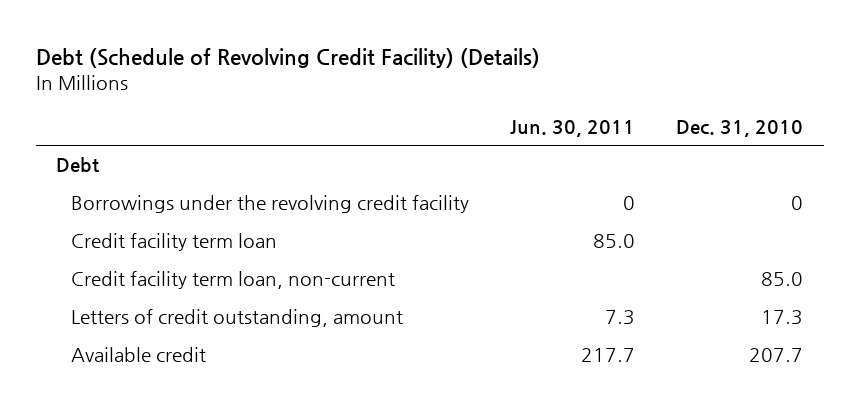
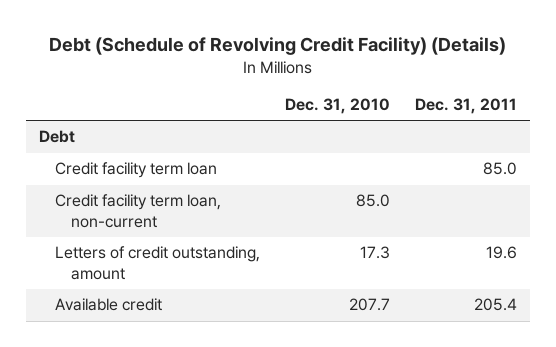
[510,119,636,137] Jun. 30, 2011 -> none
none -> [415,97,518,114] Dec. 31, 2011
[70,195,469,214] Borrowings under the revolving credit facility -> none

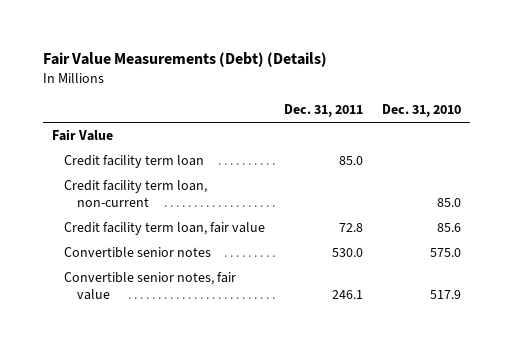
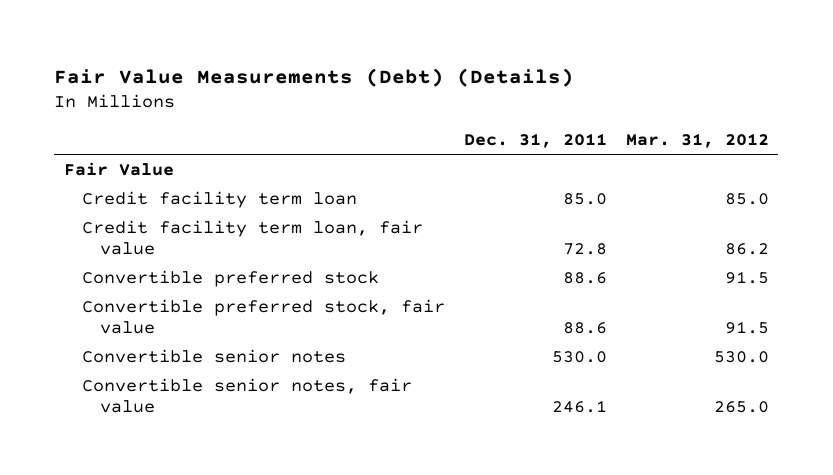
[382,104,462,118] Dec. 31, 2010 -> none
none -> [625,133,769,149] Mar. 31, 2012
[64,180,208,208] Credit facility term loan, non-current -> none
none -> [81,269,379,287] Convertible preferred stock
none -> [81,298,445,334] Convertible preferred stock, fair value

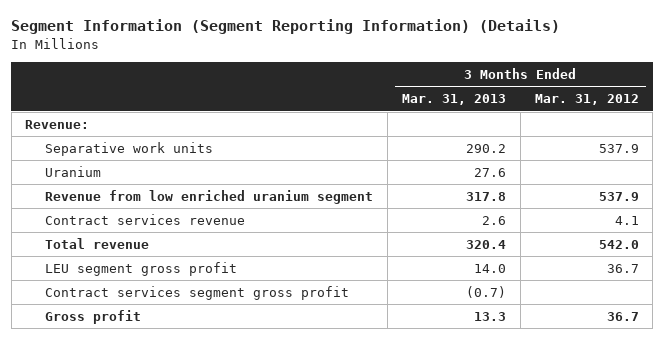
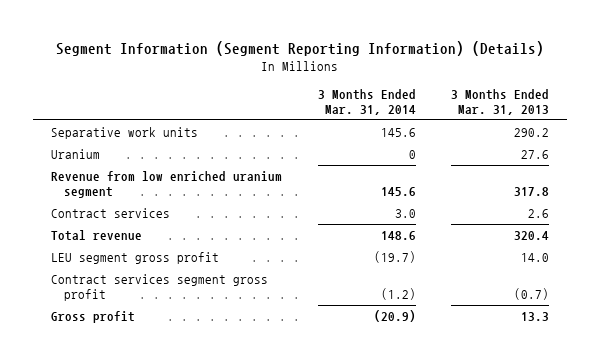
[534,94,639,106] Mar. 31, 2012 -> none
none -> [317,88,416,116] 3 Months Ended Mar. 31, 2014
[25,119,90,129] Revenue: -> none
[45,213,246,225] Contract services revenue -> [50,207,170,218] Contract services

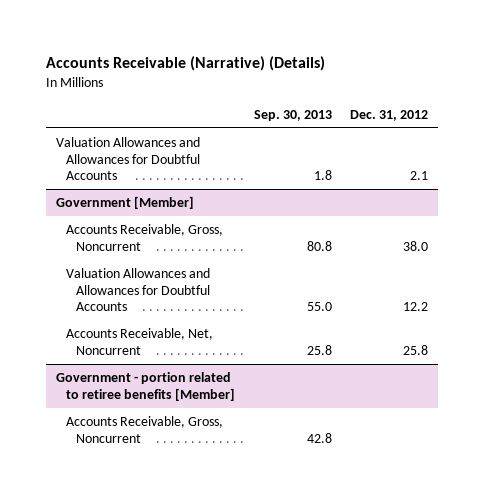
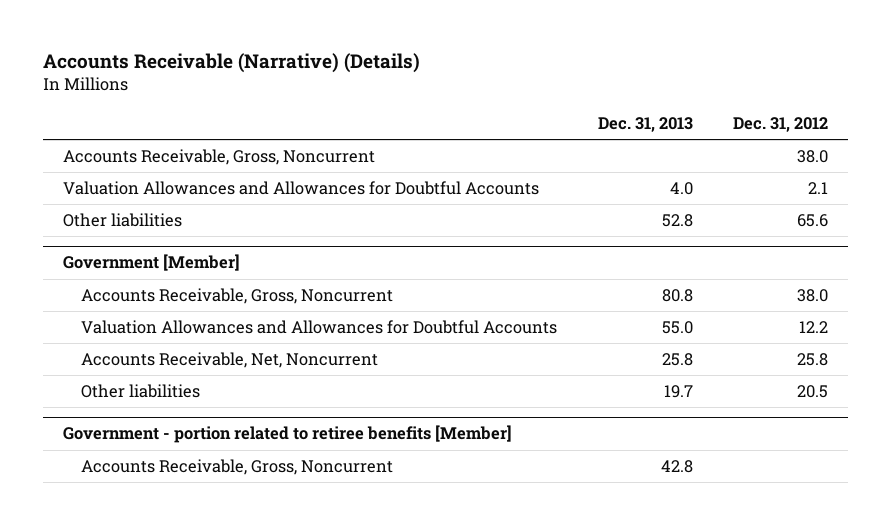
[253,109,332,121] Sep. 30, 2013 -> none
none -> [597,117,693,133] Dec. 31, 2013
none -> [62,149,375,166] Accounts Receivable, Gross, Noncurrent
none -> [62,213,182,228] Other liabilities
none -> [81,384,201,399] Other liabilities

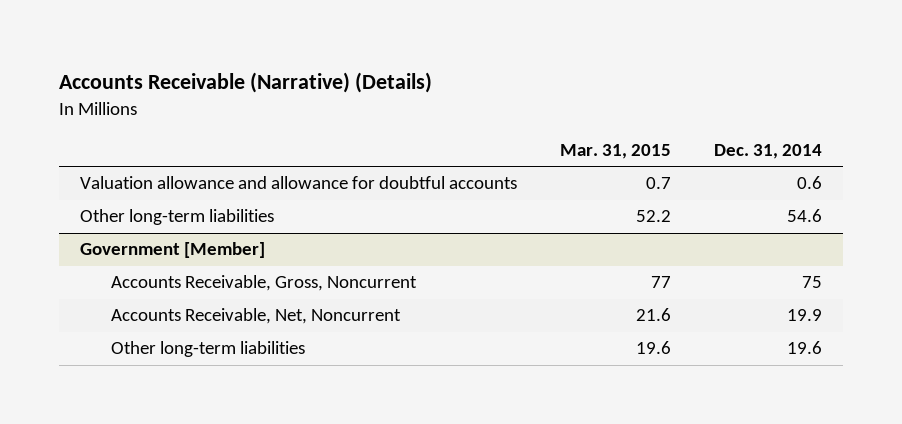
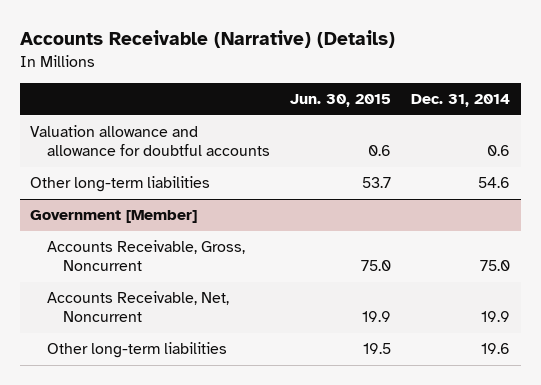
[560,144,672,160] Mar. 31, 2015 -> none
none -> [290,94,392,108] Jun. 30, 2015
[801,276,822,289] 75 -> [480,260,511,272] 75.0

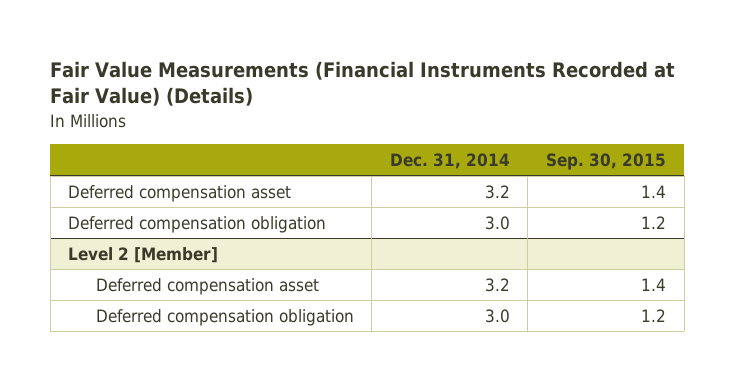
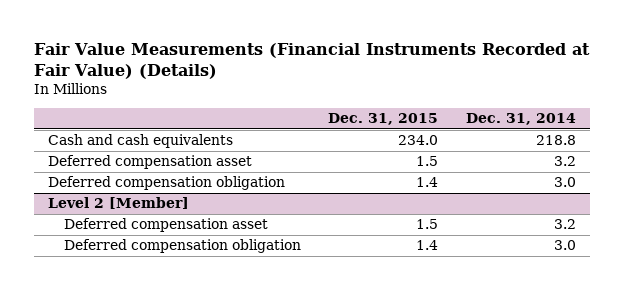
[545,152,666,170] Sep. 30, 2015 -> none
none -> [328,113,439,126] Dec. 31, 2015
none -> [47,134,233,149] Cash and cash equivalents

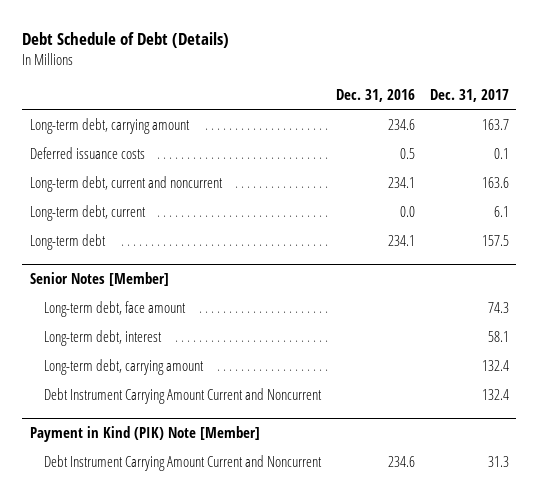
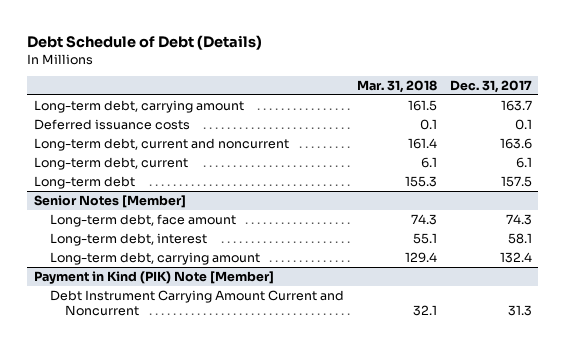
[335,89,415,103] Dec. 31, 2016 -> none
none -> [356,80,437,94] Mar. 31, 2018
[43,387,322,404] Debt Instrument Carrying Amount Current and Noncurrent -> none

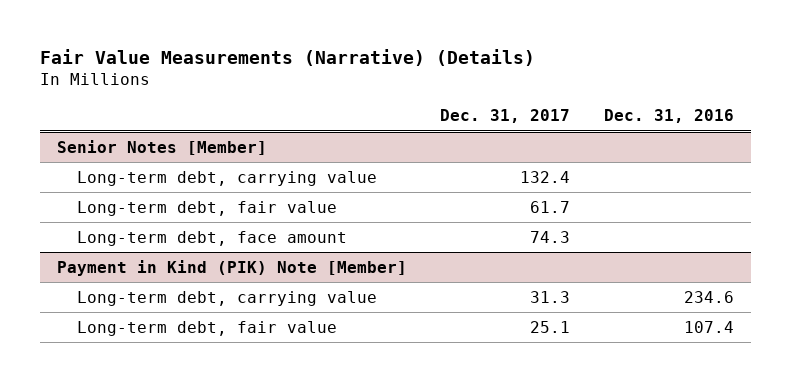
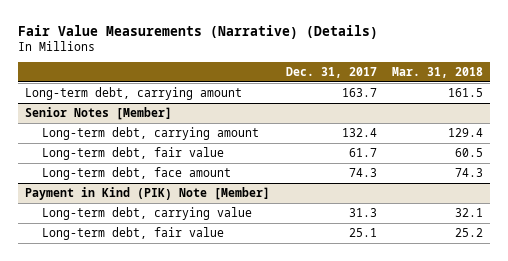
[603,109,734,124] Dec. 31, 2016 -> none
none -> [391,67,483,79] Mar. 31, 2018
none -> [25,86,243,100] Long-term debt, carrying amount
[77,170,378,186] Long-term debt, carrying value -> [42,126,260,140] Long-term debt, carrying amount

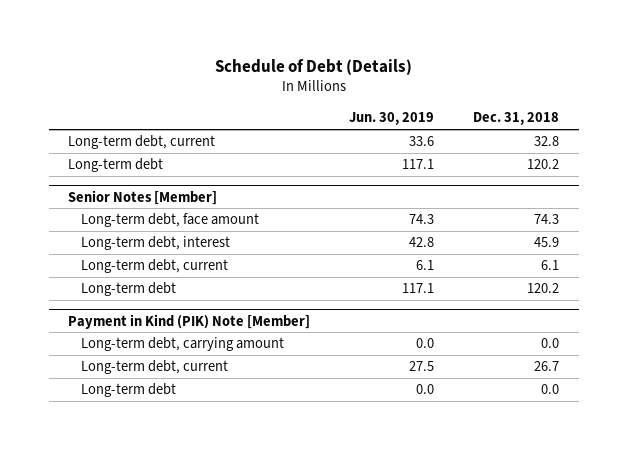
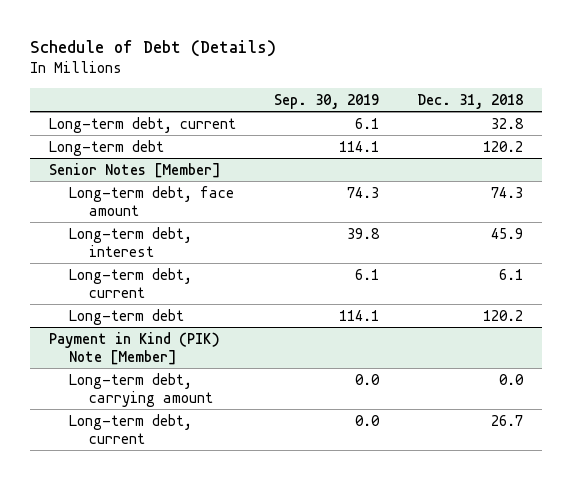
[349,112,435,126] Jun. 30, 2019 -> none
none -> [274,93,380,109] Sep. 30, 2019
[81,383,177,398] Long-term debt -> none

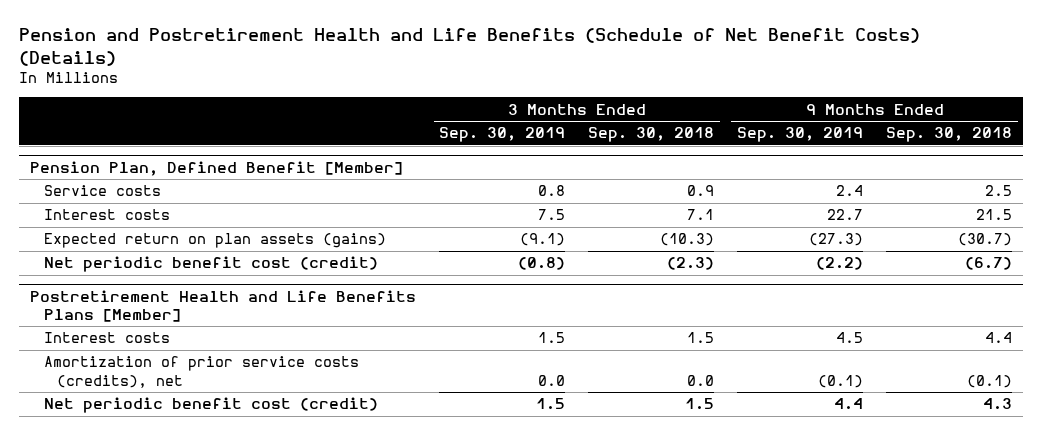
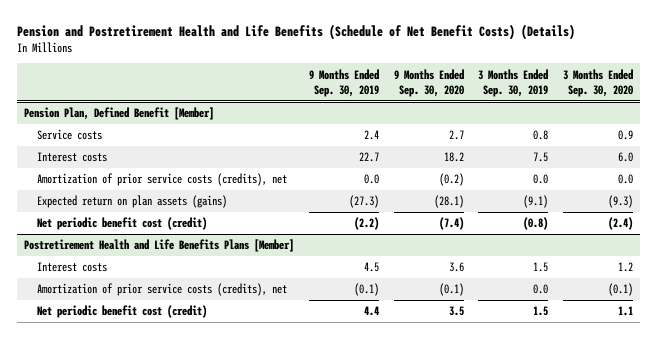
[588,127,715,143] Sep. 30, 2018 -> none
[886,127,1013,143] Sep. 30, 2018 -> none
none -> [393,68,464,97] 9 Months Ended Sep. 30, 2020
none -> [562,68,633,97] 3 Months Ended Sep. 30, 2020
none -> [37,173,288,187] Amortization of prior service costs (credits), net

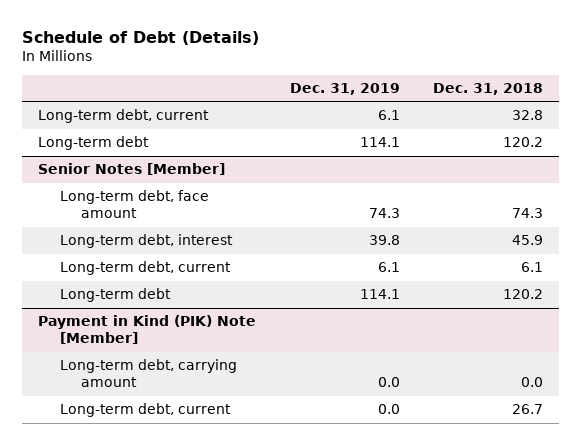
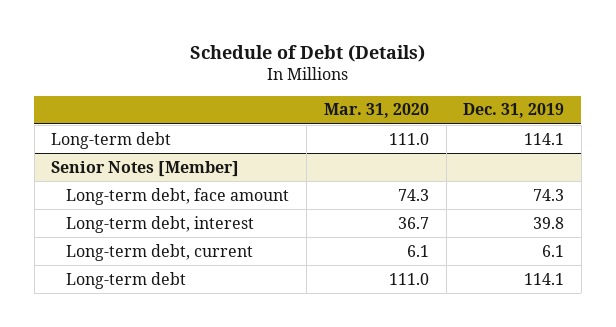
[432,82,543,95] Dec. 31, 2018 -> none
none -> [323,103,429,119] Mar. 31, 2020
[38,109,210,124] Long-term debt, current -> none
[38,315,257,345] Payment in Kind (PIK) Note [Member] -> none
[59,359,237,388] Long-term debt, carrying amount -> none
[59,403,231,418] Long-term debt, current -> none

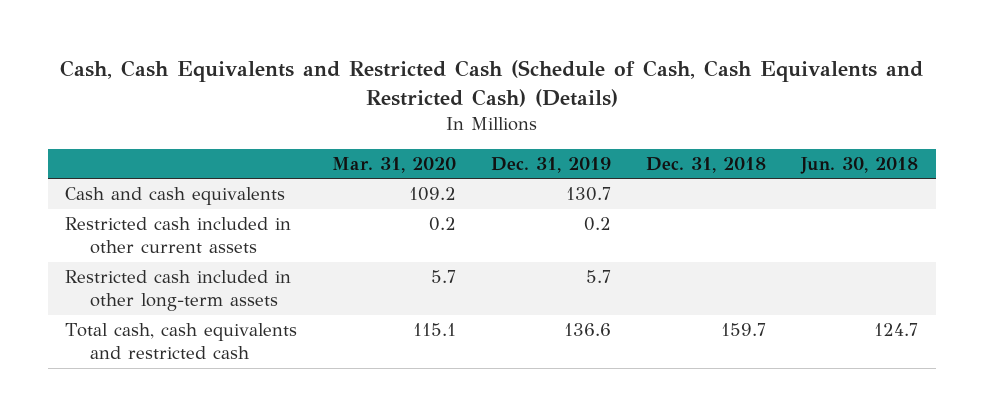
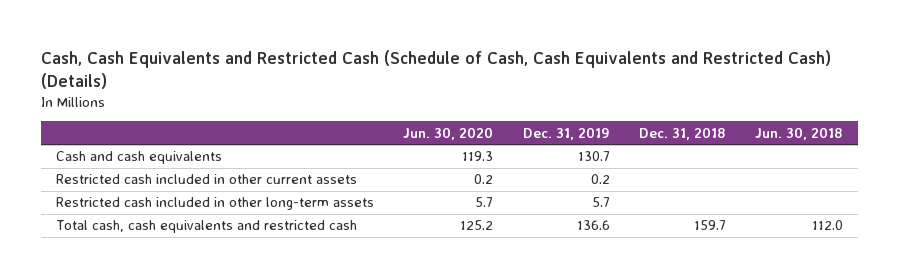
[332,156,457,173] Mar. 31, 2020 -> none
none -> [403,126,494,140] Jun. 30, 2020
[874,323,919,337] 124.7 -> [812,220,844,231] 112.0

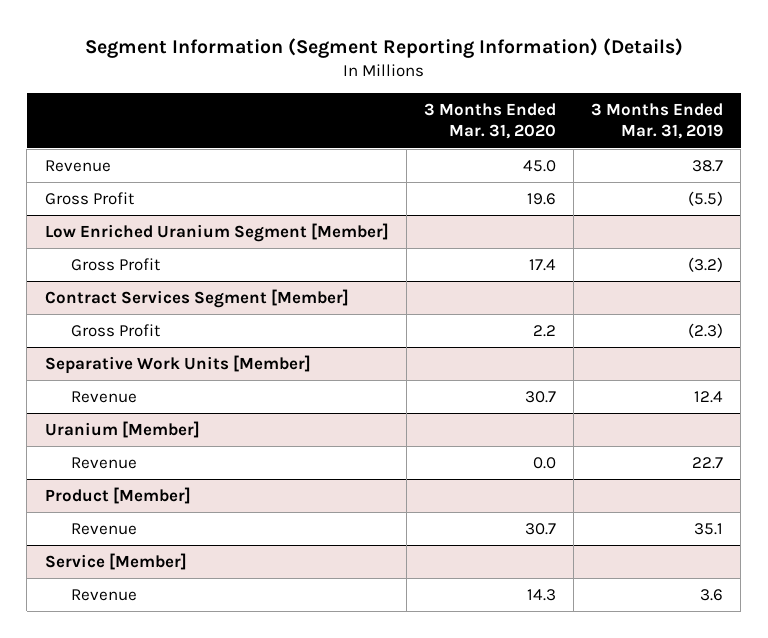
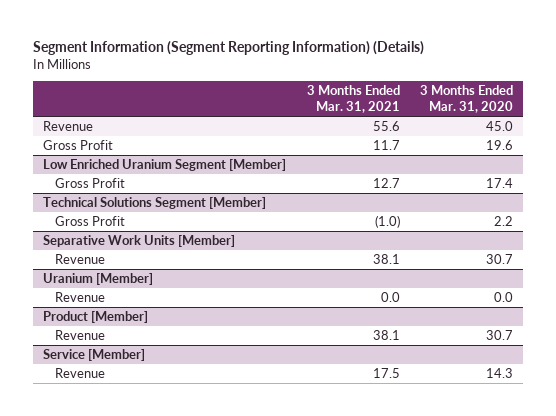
[591,102,724,140] 3 Months Ended Mar. 31, 2019 -> none
none -> [306,85,400,114] 3 Months Ended Mar. 31, 2021
[44,289,349,309] Contract Services Segment [Member] -> [43,197,267,210] Technical Solutions Segment [Member]

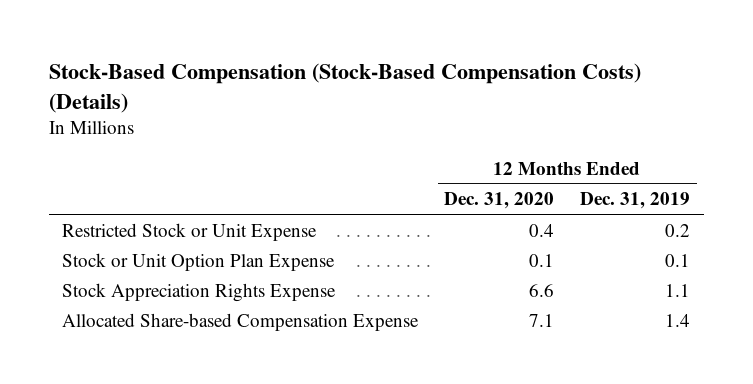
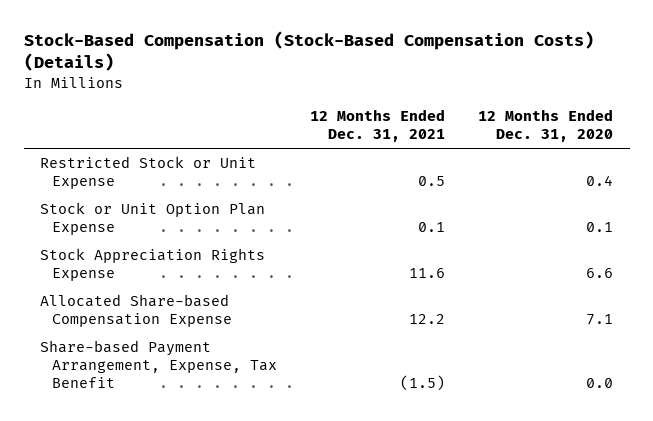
[580,192,691,210] Dec. 31, 2019 -> none
none -> [310,109,446,143] 12 Months Ended Dec. 31, 2021
none -> [39,339,278,389] Share-based Payment Arrangement, Expense, Tax Benefit

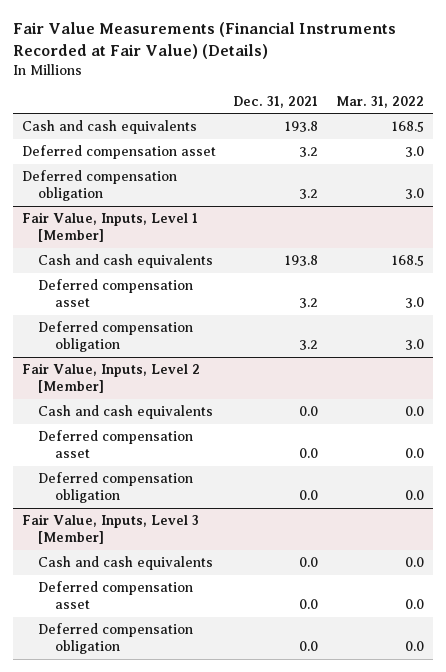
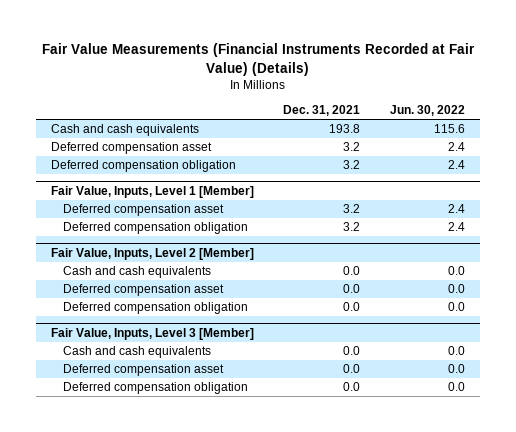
[336,95,425,108] Mar. 31, 2022 -> none
none -> [390,105,466,117] Jun. 30, 2022
[38,254,214,269] Cash and cash equivalents -> none

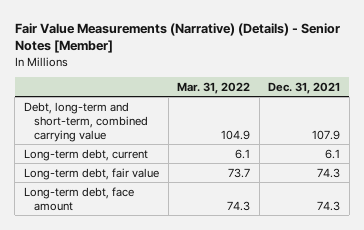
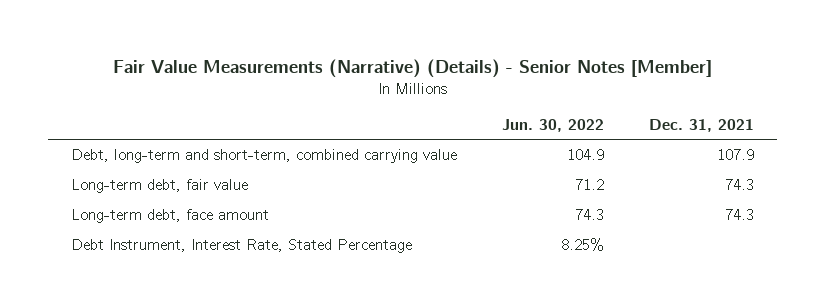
[177,82,251,95] Mar. 31, 2022 -> none
none -> [502,118,605,132] Jun. 30, 2022
[23,148,148,161] Long-term debt, current -> none
none -> [70,239,412,254] Debt Instrument, Interest Rate, Stated Percentage

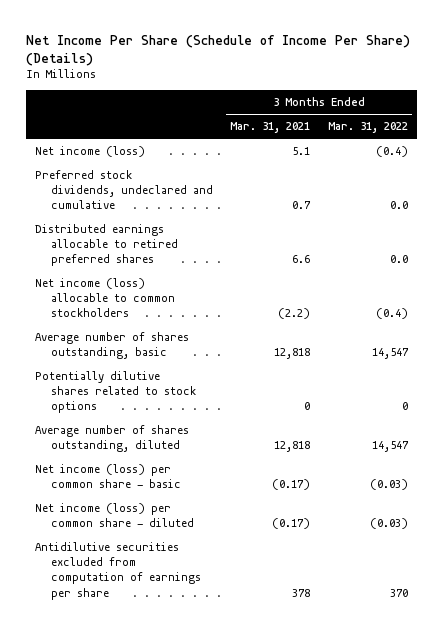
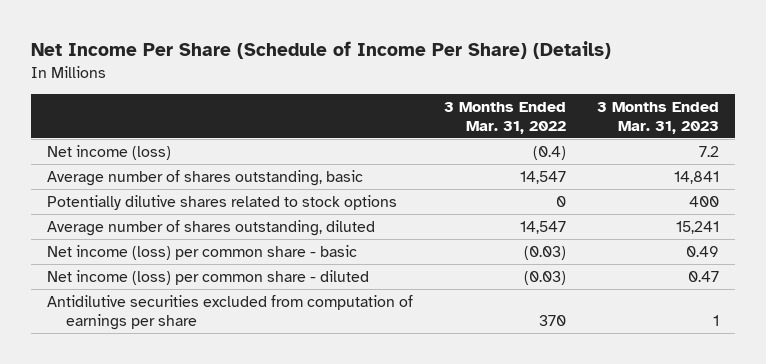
[230,122,311,134] Mar. 31, 2021 -> none
none -> [596,102,719,134] 3 Months Ended Mar. 31, 2023
[35,170,213,210] Preferred stock dividends, undeclared and cumulative -> none
[35,224,178,267] Distributed earnings allocable to retired preferred shares -> none
[35,278,175,318] Net income (loss) allocable to common stockholders -> none

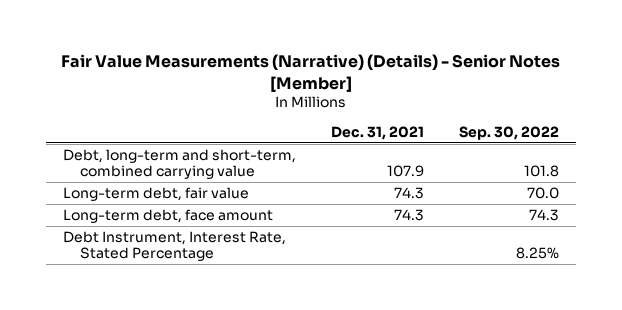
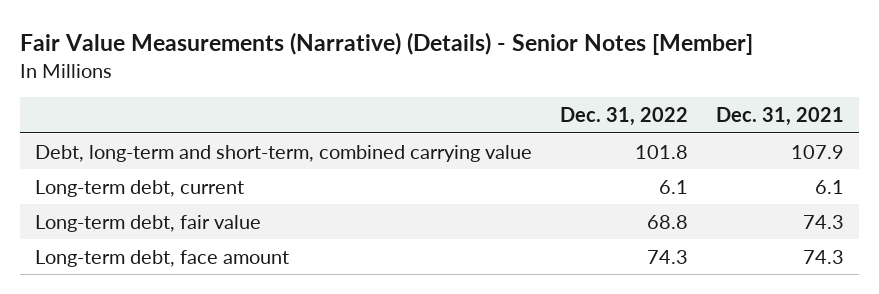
[458,126,559,141] Sep. 30, 2022 -> none
none -> [560,106,689,126] Dec. 31, 2022
none -> [34,179,244,197] Long-term debt, current
[63,230,287,262] Debt Instrument, Interest Rate, Stated Percentage -> none

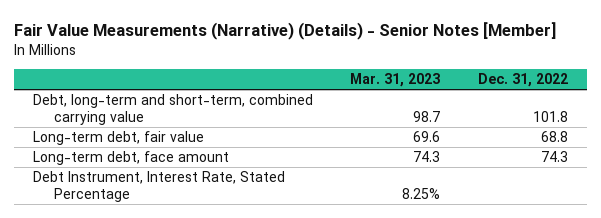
[716,106,845,126] Dec. 31, 2021 -> none
none -> [350,73,441,88] Mar. 31, 2023
[34,179,244,197] Long-term debt, current -> none
none -> [32,171,285,202] Debt Instrument, Interest Rate, Stated Percentage

